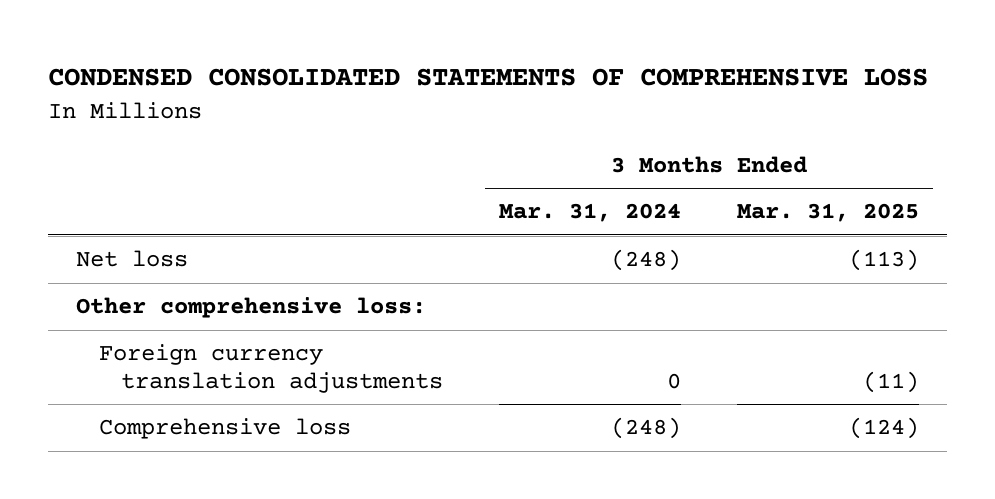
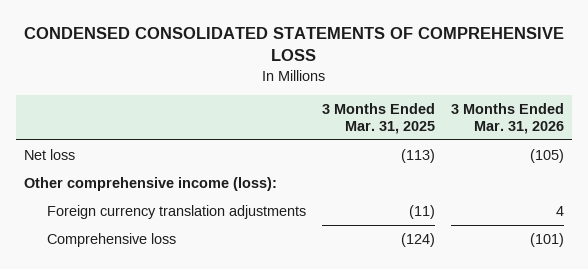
[499,203,682,223] Mar. 31, 2024 -> none
none -> [450,102,564,134] 3 Months Ended Mar. 31, 2026
[76,297,427,319] Other comprehensive loss: -> [24,176,278,191] Other comprehensive income (loss):

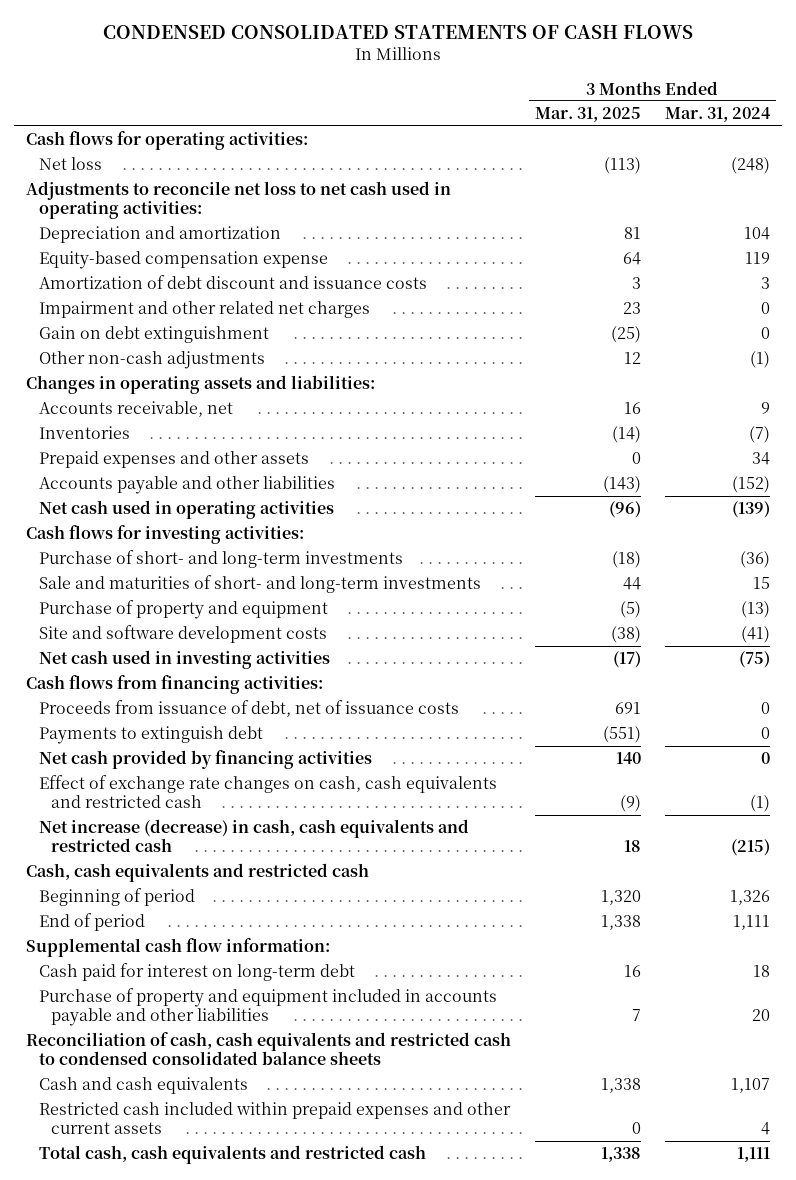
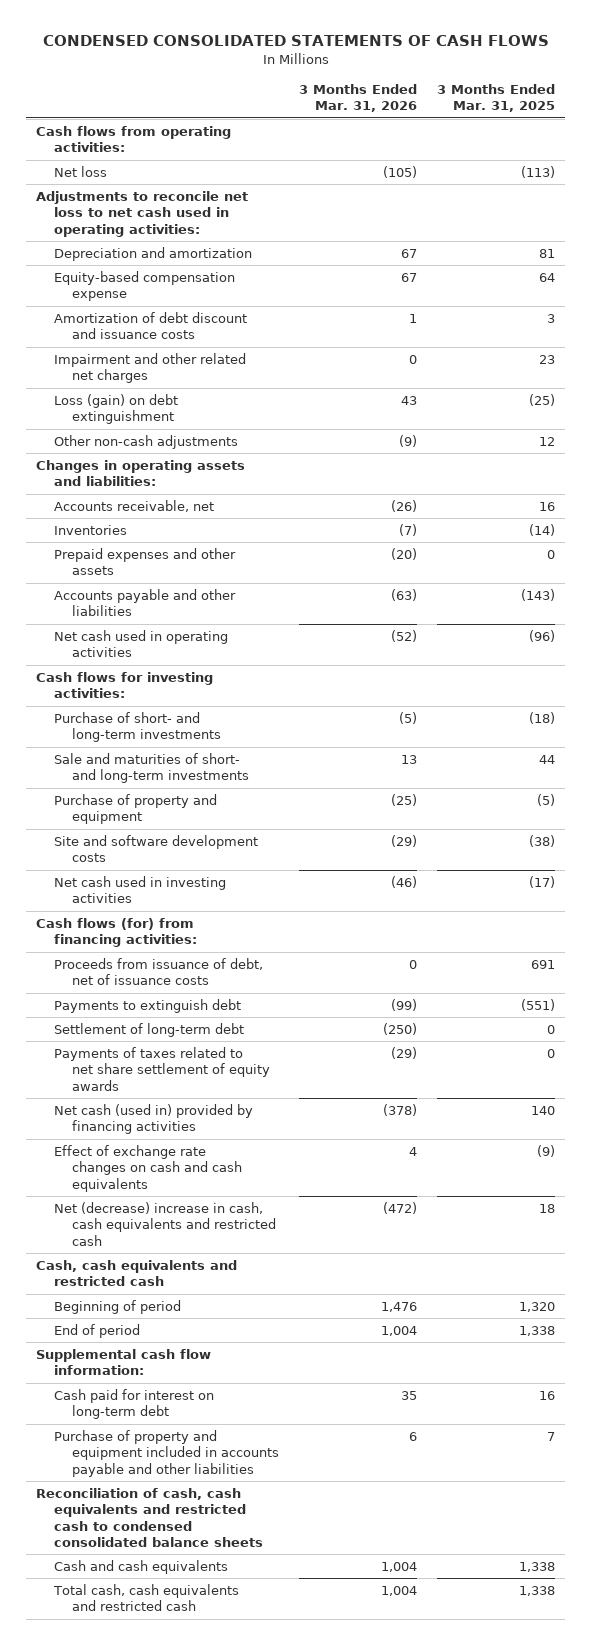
[664,107,771,123] Mar. 31, 2024 -> none
none -> [299,84,418,113] 3 Months Ended Mar. 31, 2026
[25,131,308,151] Cash flows for operating activities: -> [35,125,231,153] Cash flows from operating activities:
[38,326,269,344] Gain on debt extinguishment -> [54,393,179,425] Loss (gain) on debt extinguishment
[25,675,323,695] Cash flows from financing activities: -> [35,917,198,948] Cash flows (for) from financing activities:
none -> [54,1022,245,1037] Settlement of long-term debt
none -> [54,1046,271,1091] Payments of taxes related to net share settlement of equity awards
[38,750,372,770] Net cash provided by financing activities -> [54,1103,254,1135] Net cash (used in) provided by financing activities
[38,775,497,809] Effect of exchange rate changes on cash, cash equivalents and restricted cash -> [54,1144,243,1192] Effect of exchange rate changes on cash and cash equivalents
[38,819,469,853] Net increase (decrease) in cash, cash equivalents and restricted cash -> [54,1201,277,1246] Net (decrease) increase in cash, cash equivalents and restricted cash
[38,1102,511,1135] Restricted cash included within prepaid expenses and other current assets -> none

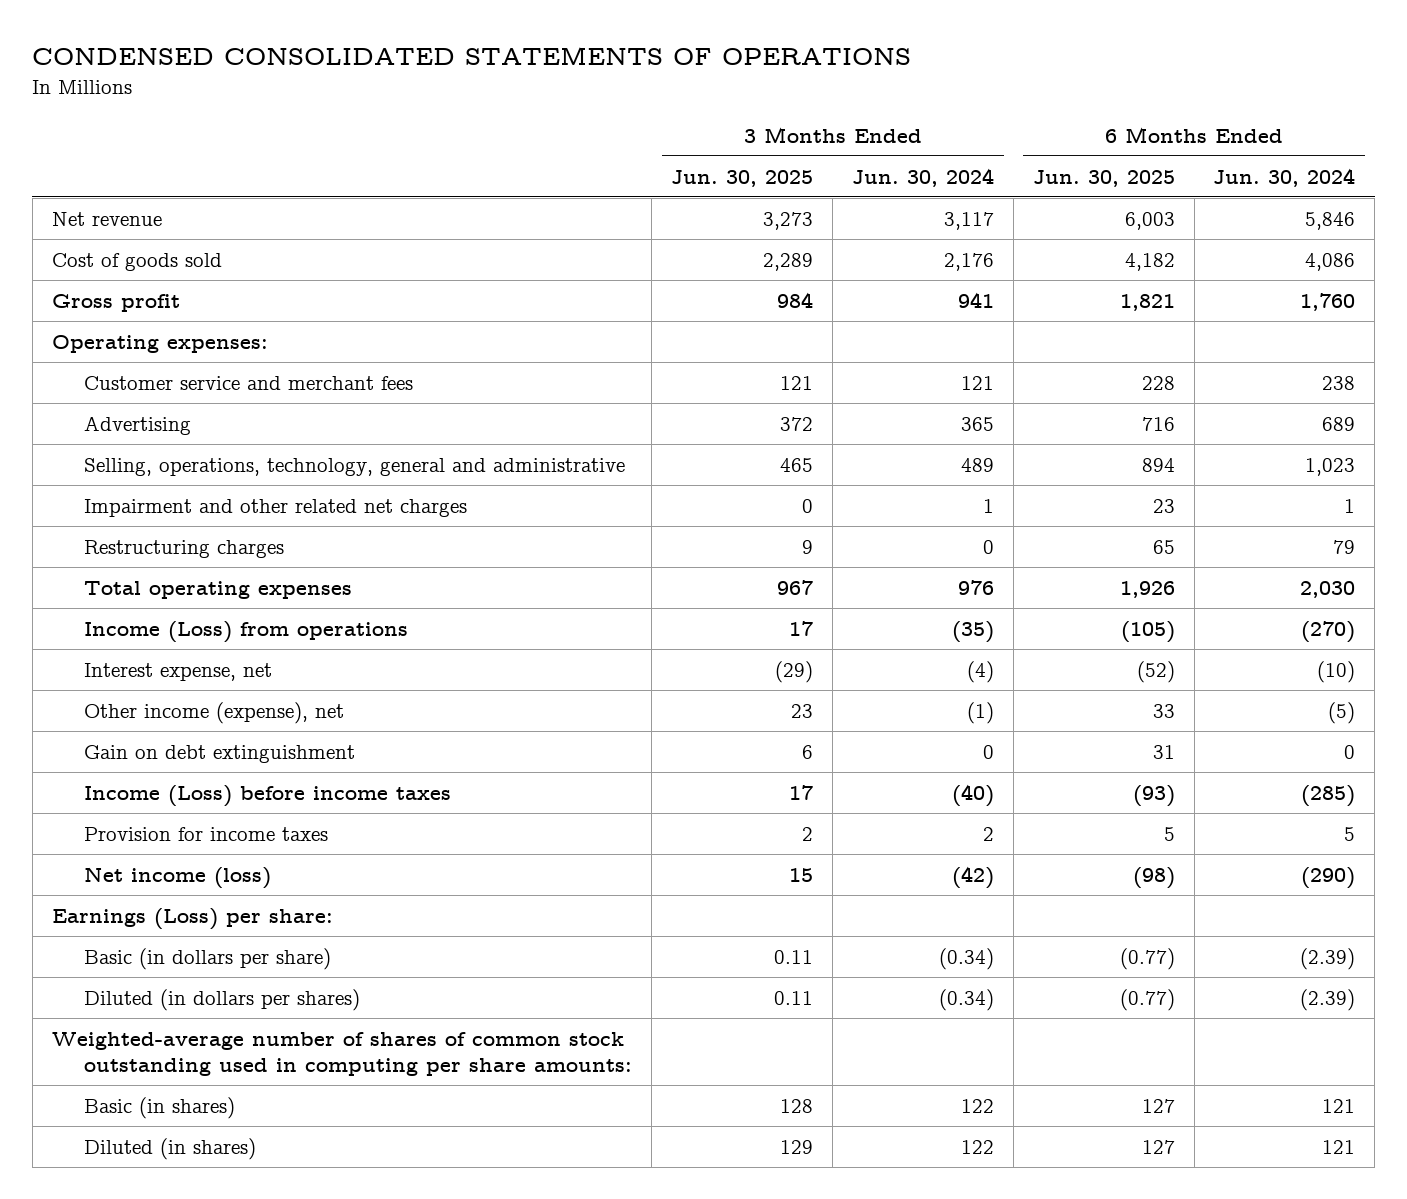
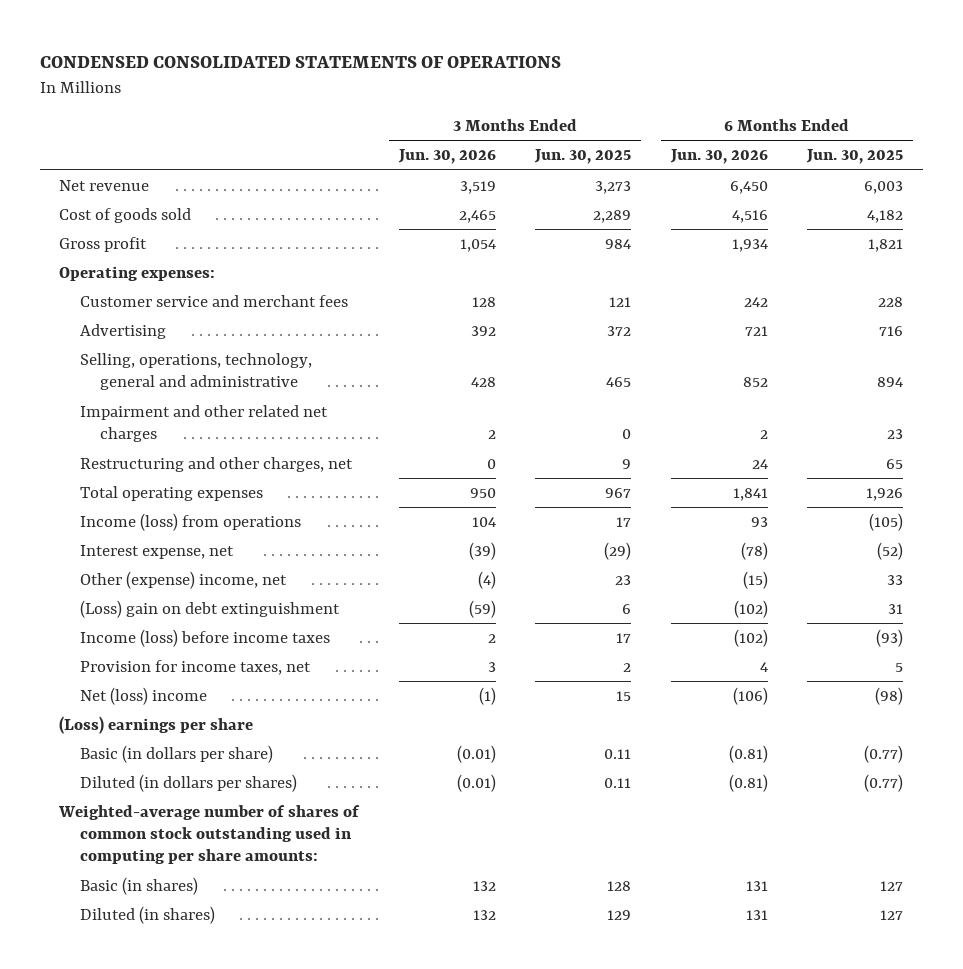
[851,167,994,187] Jun. 30, 2024 -> none
[1213,167,1356,187] Jun. 30, 2024 -> none
none -> [397,149,496,165] Jun. 30, 2026
none -> [669,149,768,165] Jun. 30, 2026
[84,539,285,558] Restructuring charges -> [79,456,353,472] Restructuring and other charges, net
[84,620,409,643] Income (Loss) from operations -> [79,512,301,531] Income (loss) from operations
[84,701,345,724] Other income (expense), net -> [79,570,287,589] Other (expense) income, net
[84,744,356,763] Gain on debt extinguishment -> [79,599,340,618] (Loss) gain on debt extinguishment
[84,784,452,807] Income (Loss) before income taxes -> [79,628,330,647] Income (loss) before income taxes
[84,826,329,841] Provision for income taxes -> [79,659,311,675] Provision for income taxes, net
[84,866,272,889] Net income (loss) -> [79,686,207,705] Net (loss) income
[51,907,333,930] Earnings (Loss) per share: -> [59,715,254,734] (Loss) earnings per share

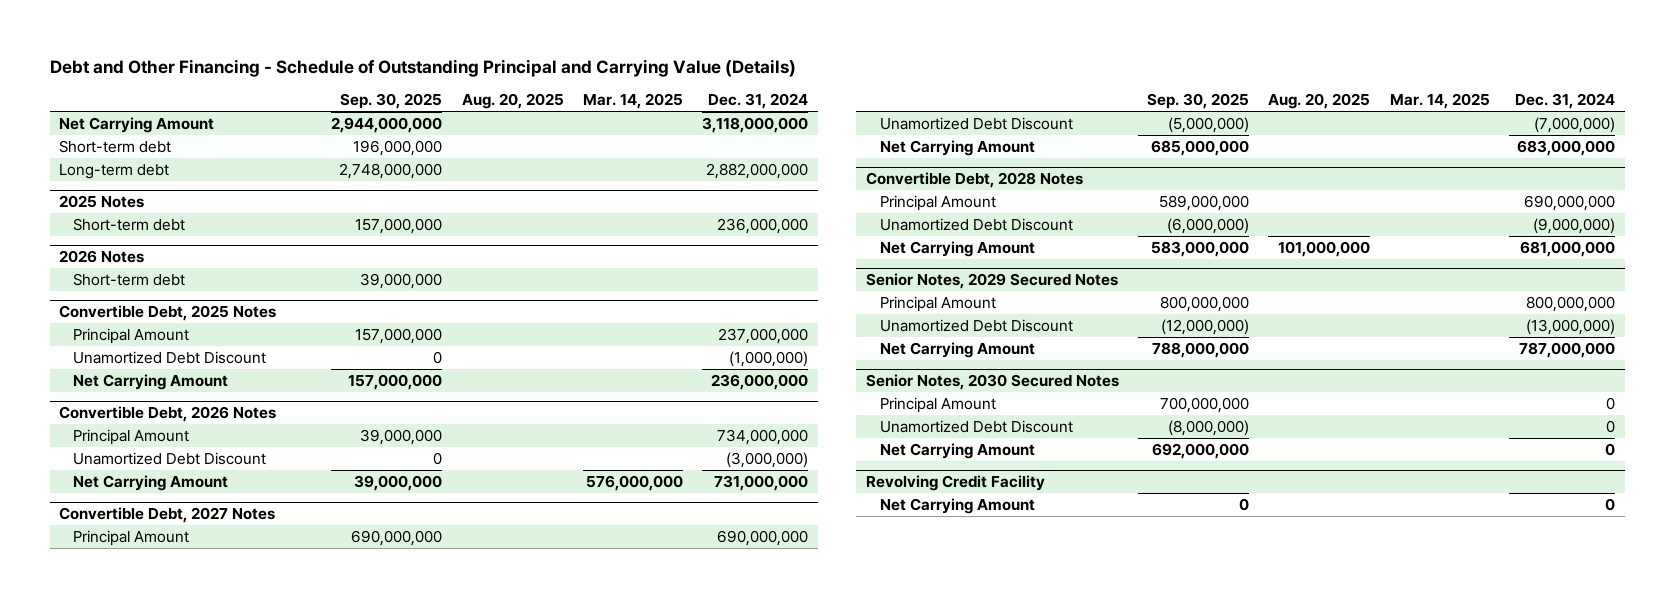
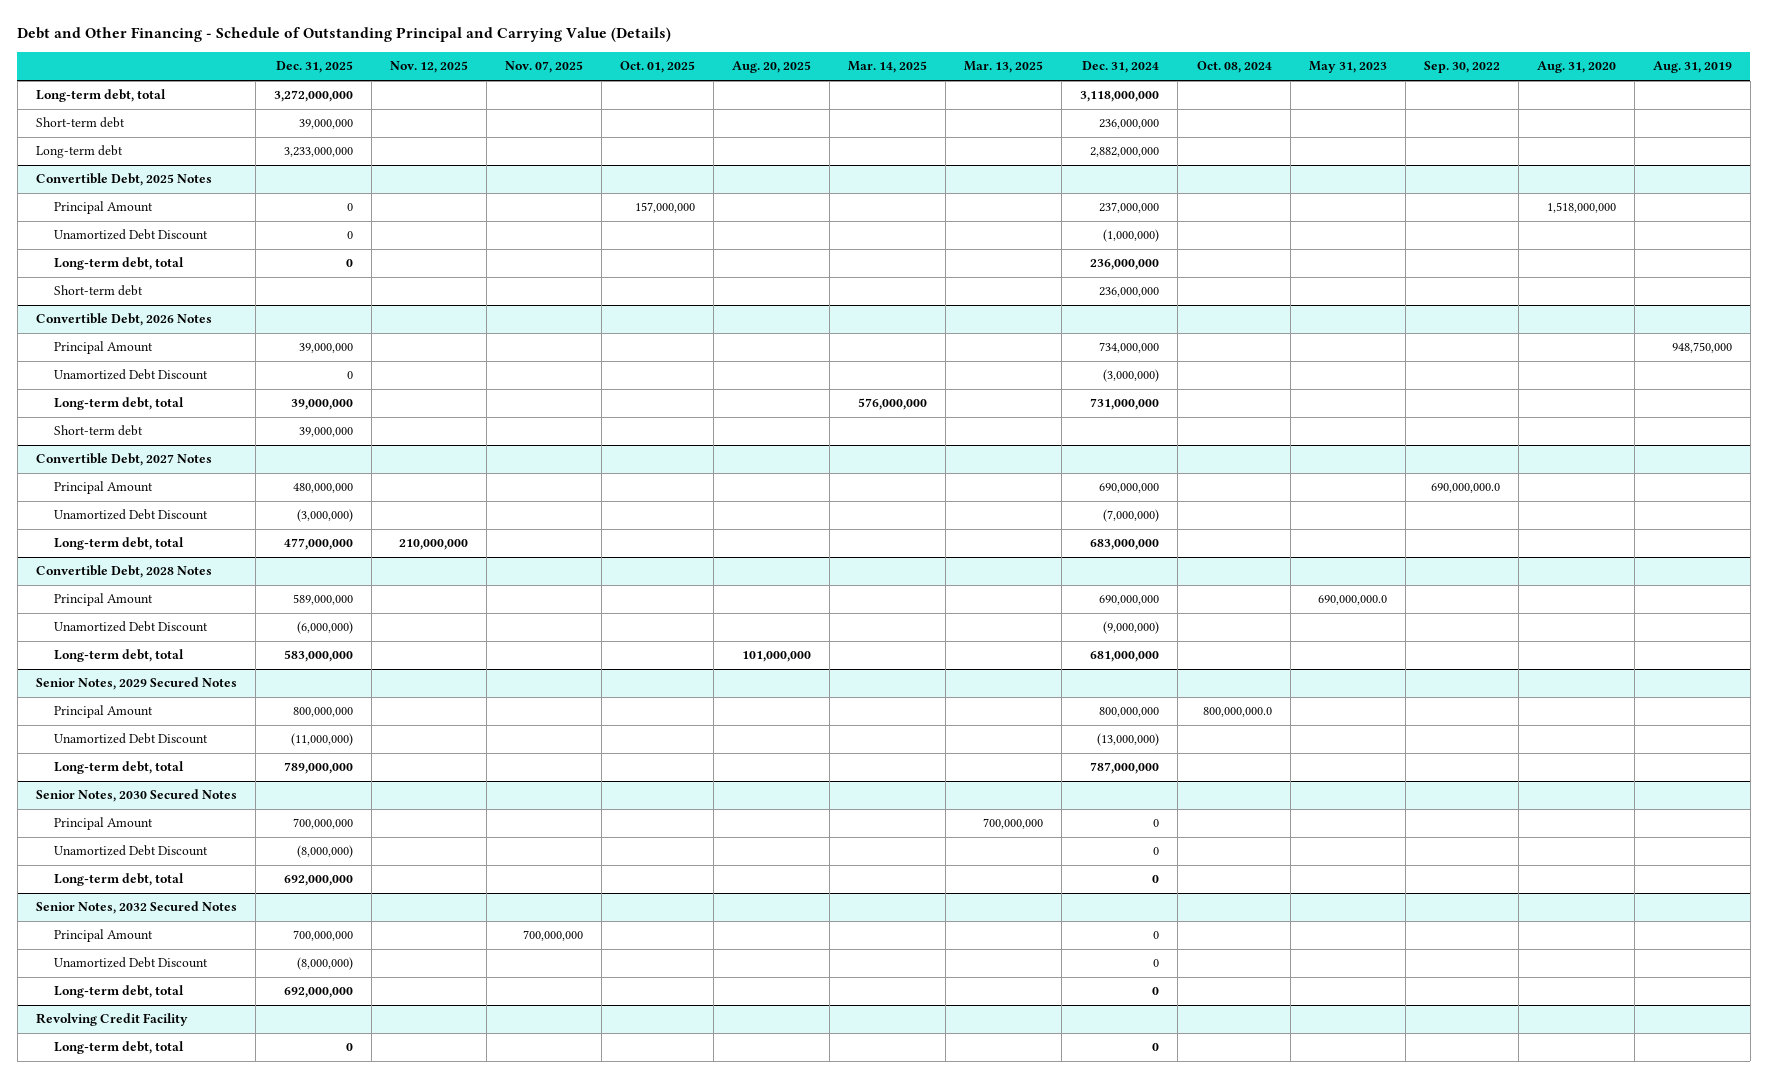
[340,93,443,110] Sep. 30, 2025 -> none
none -> [275,61,353,74] Dec. 31, 2025
none -> [389,61,468,74] Nov. 12, 2025
none -> [505,61,584,74] Nov. 07, 2025
none -> [620,61,696,74] Oct. 01, 2025
none -> [964,61,1044,74] Mar. 13, 2025
none -> [1196,61,1272,74] Oct. 08, 2024
none -> [1308,61,1387,74] May 31, 2023
none -> [1423,61,1500,74] Sep. 30, 2022
none -> [1536,61,1616,74] Aug. 31, 2020
none -> [1652,61,1732,74] Aug. 31, 2019
[59,139,172,153] Short-term debt -> none
[59,195,145,209] 2025 Notes -> none
[59,116,215,133] Net Carrying Amount -> [35,89,166,103] Long-term debt, total
[59,250,145,264] 2026 Notes -> none
[73,272,186,286] Short-term debt -> none
[59,163,170,179] Long-term debt -> [35,145,123,159] Long-term debt
[73,373,229,390] Net Carrying Amount -> [54,257,185,271] Long-term debt, total
none -> [54,285,144,297] Short-term debt
[73,474,229,491] Net Carrying Amount -> [54,397,185,411] Long-term debt, total
none -> [54,425,144,437] Short-term debt
[879,139,1035,156] Net Carrying Amount -> [54,537,185,551] Long-term debt, total
[879,240,1035,257] Net Carrying Amount -> [54,649,185,663] Long-term debt, total
[879,341,1035,358] Net Carrying Amount -> [54,761,185,775] Long-term debt, total
[879,442,1035,459] Net Carrying Amount -> [54,873,185,887] Long-term debt, total
none -> [35,901,237,915] Senior Notes, 2032 Secured Notes
none -> [54,929,154,943] Principal Amount
none -> [54,957,209,969] Unamortized Debt Discount
none -> [54,985,185,999] Long-term debt, total
[879,497,1035,514] Net Carrying Amount -> [54,1041,185,1055] Long-term debt, total

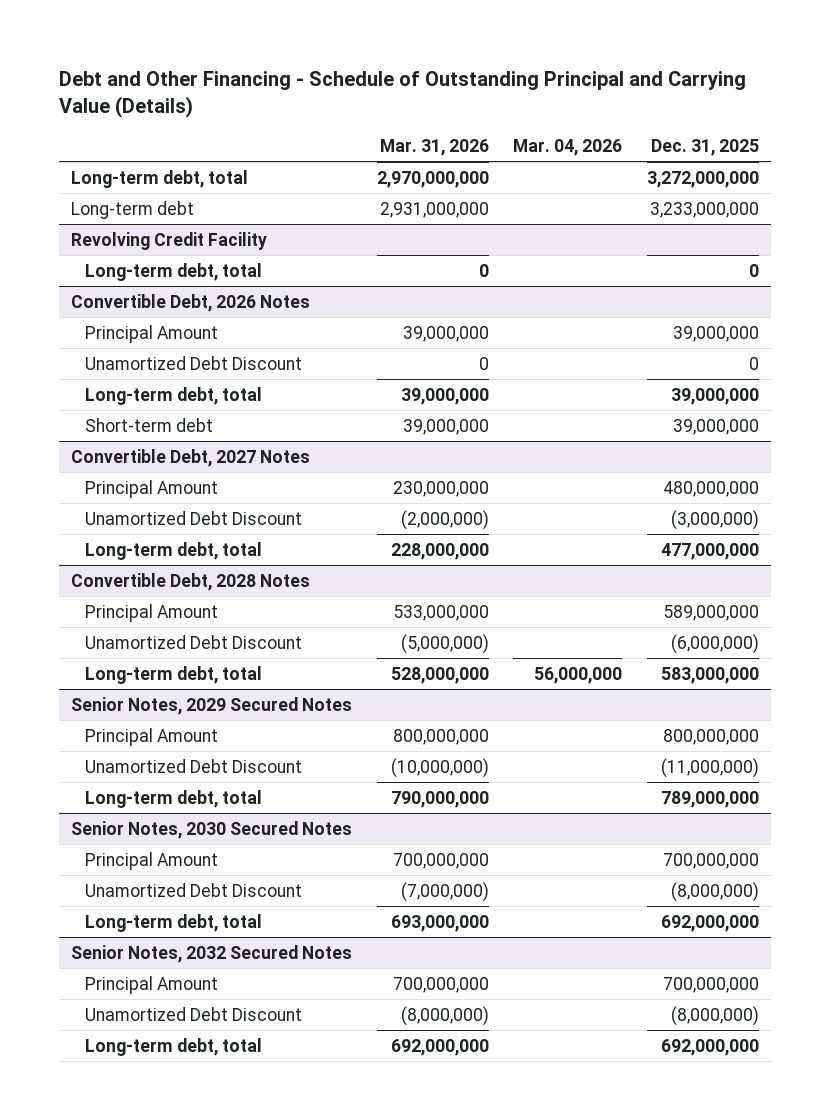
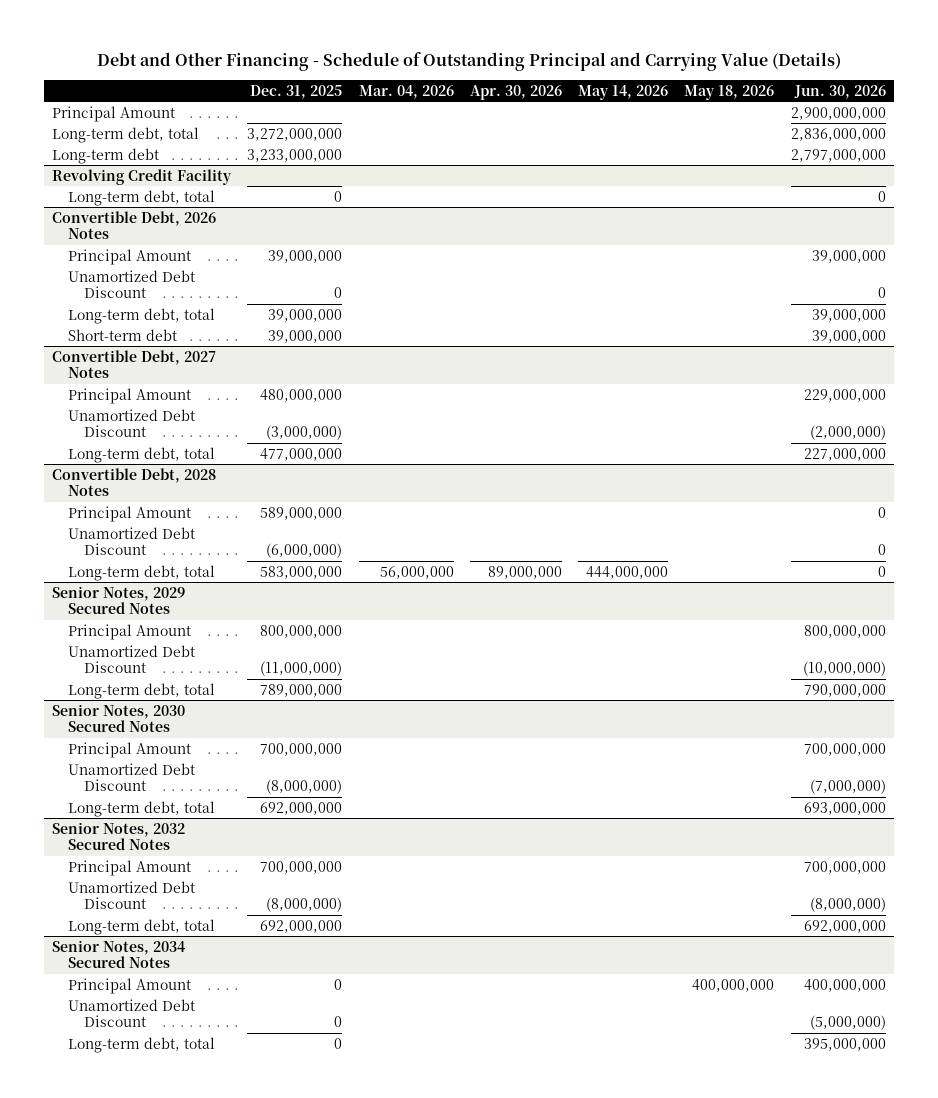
[379,139,489,157] Mar. 31, 2026 -> none
none -> [469,84,562,100] Apr. 30, 2026
none -> [578,84,669,100] May 14, 2026
none -> [684,84,775,100] May 18, 2026
none -> [793,84,886,99] Jun. 30, 2026
none -> [52,105,176,122] Principal Amount
none -> [52,939,186,969] Senior Notes, 2034 Secured Notes
none -> [67,977,191,994] Principal Amount
none -> [67,998,195,1028] Unamortized Debt Discount
none -> [67,1036,215,1053] Long-term debt, total

